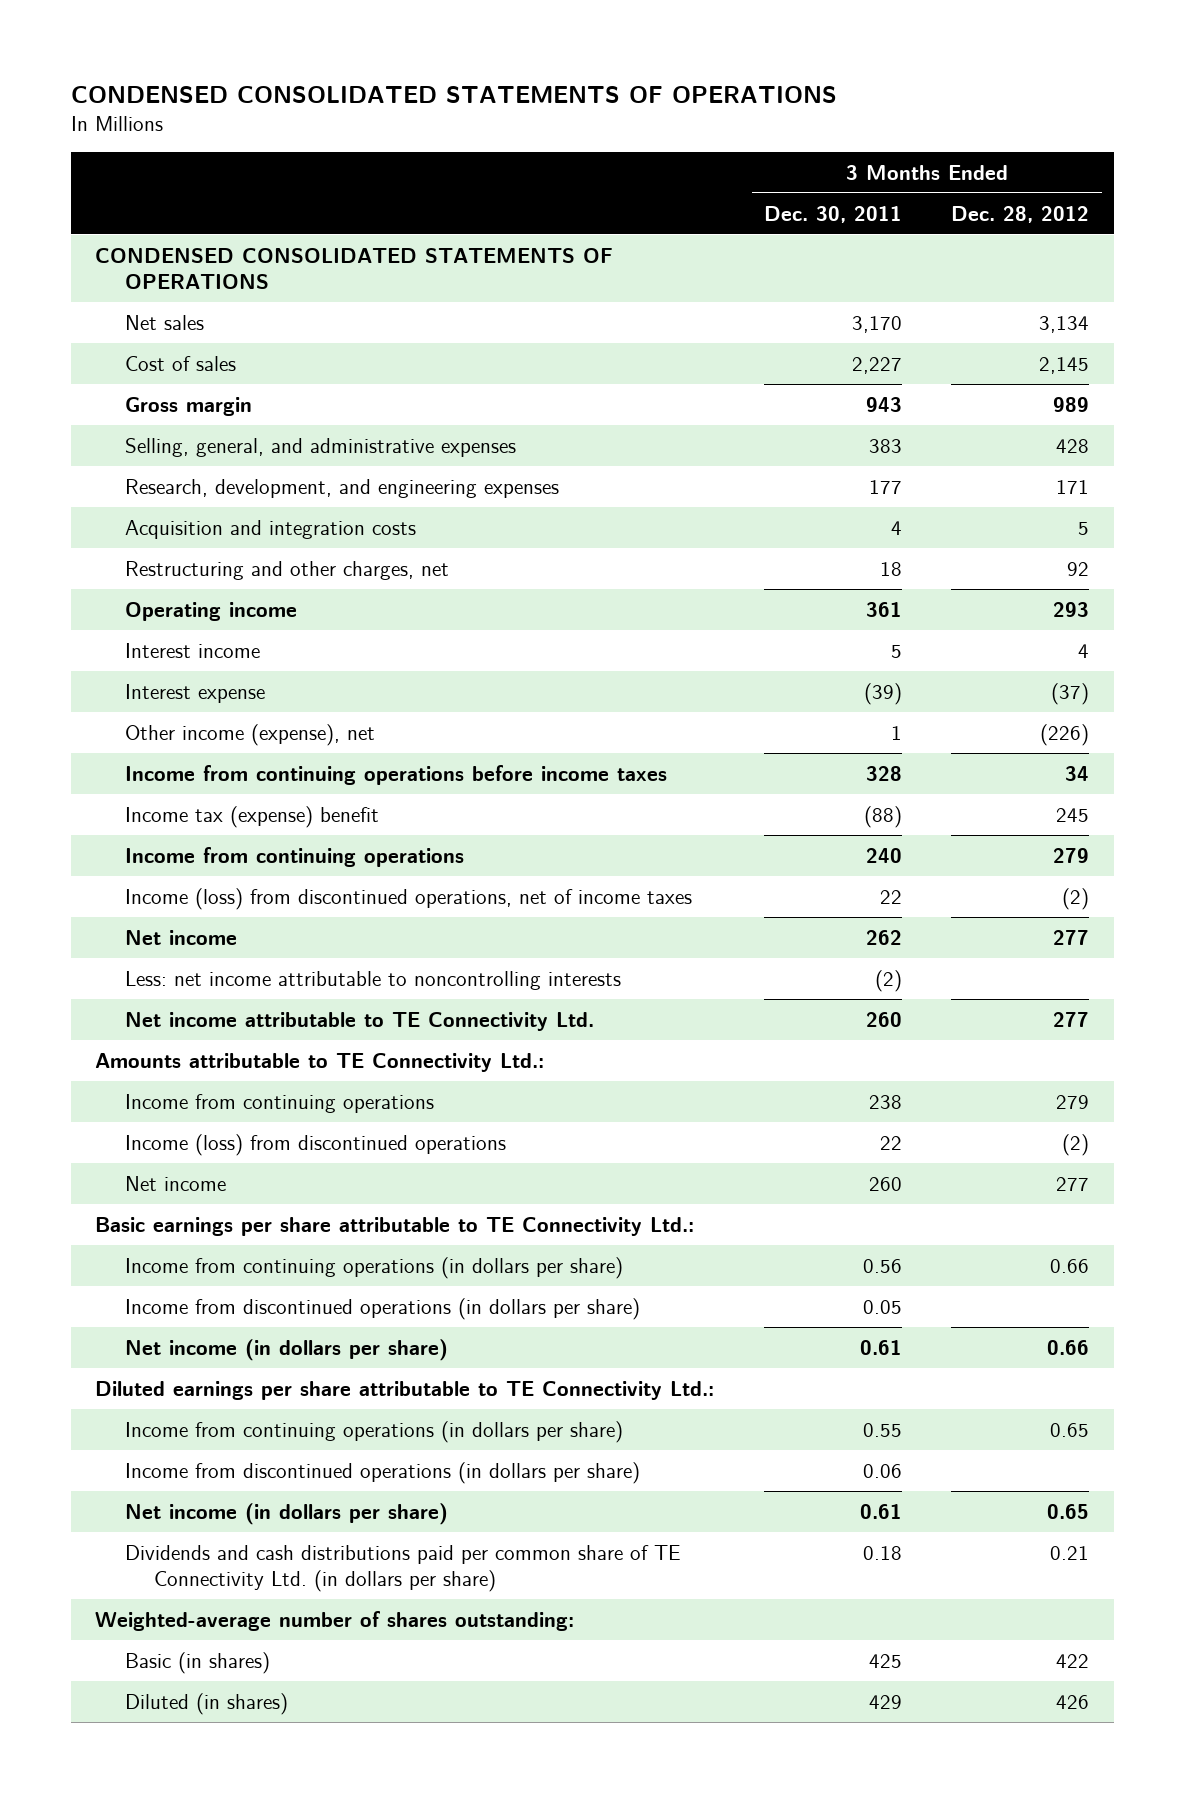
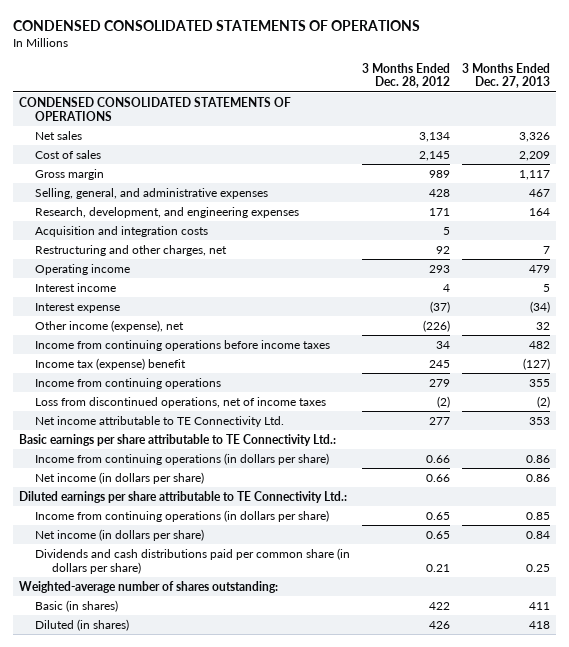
[763,205,902,223] Dec. 30, 2011 -> none
none -> [462,62,551,89] 3 Months Ended Dec. 27, 2013
[124,929,237,945] Net income -> none
[124,970,621,990] Less: net income attributable to noncontrolling interests -> none
[124,887,692,910] Income (loss) from discontinued operations, net of income taxes -> [35,396,327,408] Loss from discontinued operations, net of income taxes
[95,1052,545,1072] Amounts attributable to TE Connectivity Ltd.: -> none
[124,1093,434,1113] Income from continuing operations -> none
[124,1133,506,1156] Income (loss) from discontinued operations -> none
[124,1175,226,1191] Net income -> none
[124,1297,640,1320] Income from discontinued operations (in dollars per share) -> none
[124,1461,640,1484] Income from discontinued operations (in dollars per share) -> none
[124,1544,681,1592] Dividends and cash distributions paid per common share of TE Connectivity Ltd. (in dollars per share) -> [35,547,351,574] Dividends and cash distributions paid per common share (in dollars per share)

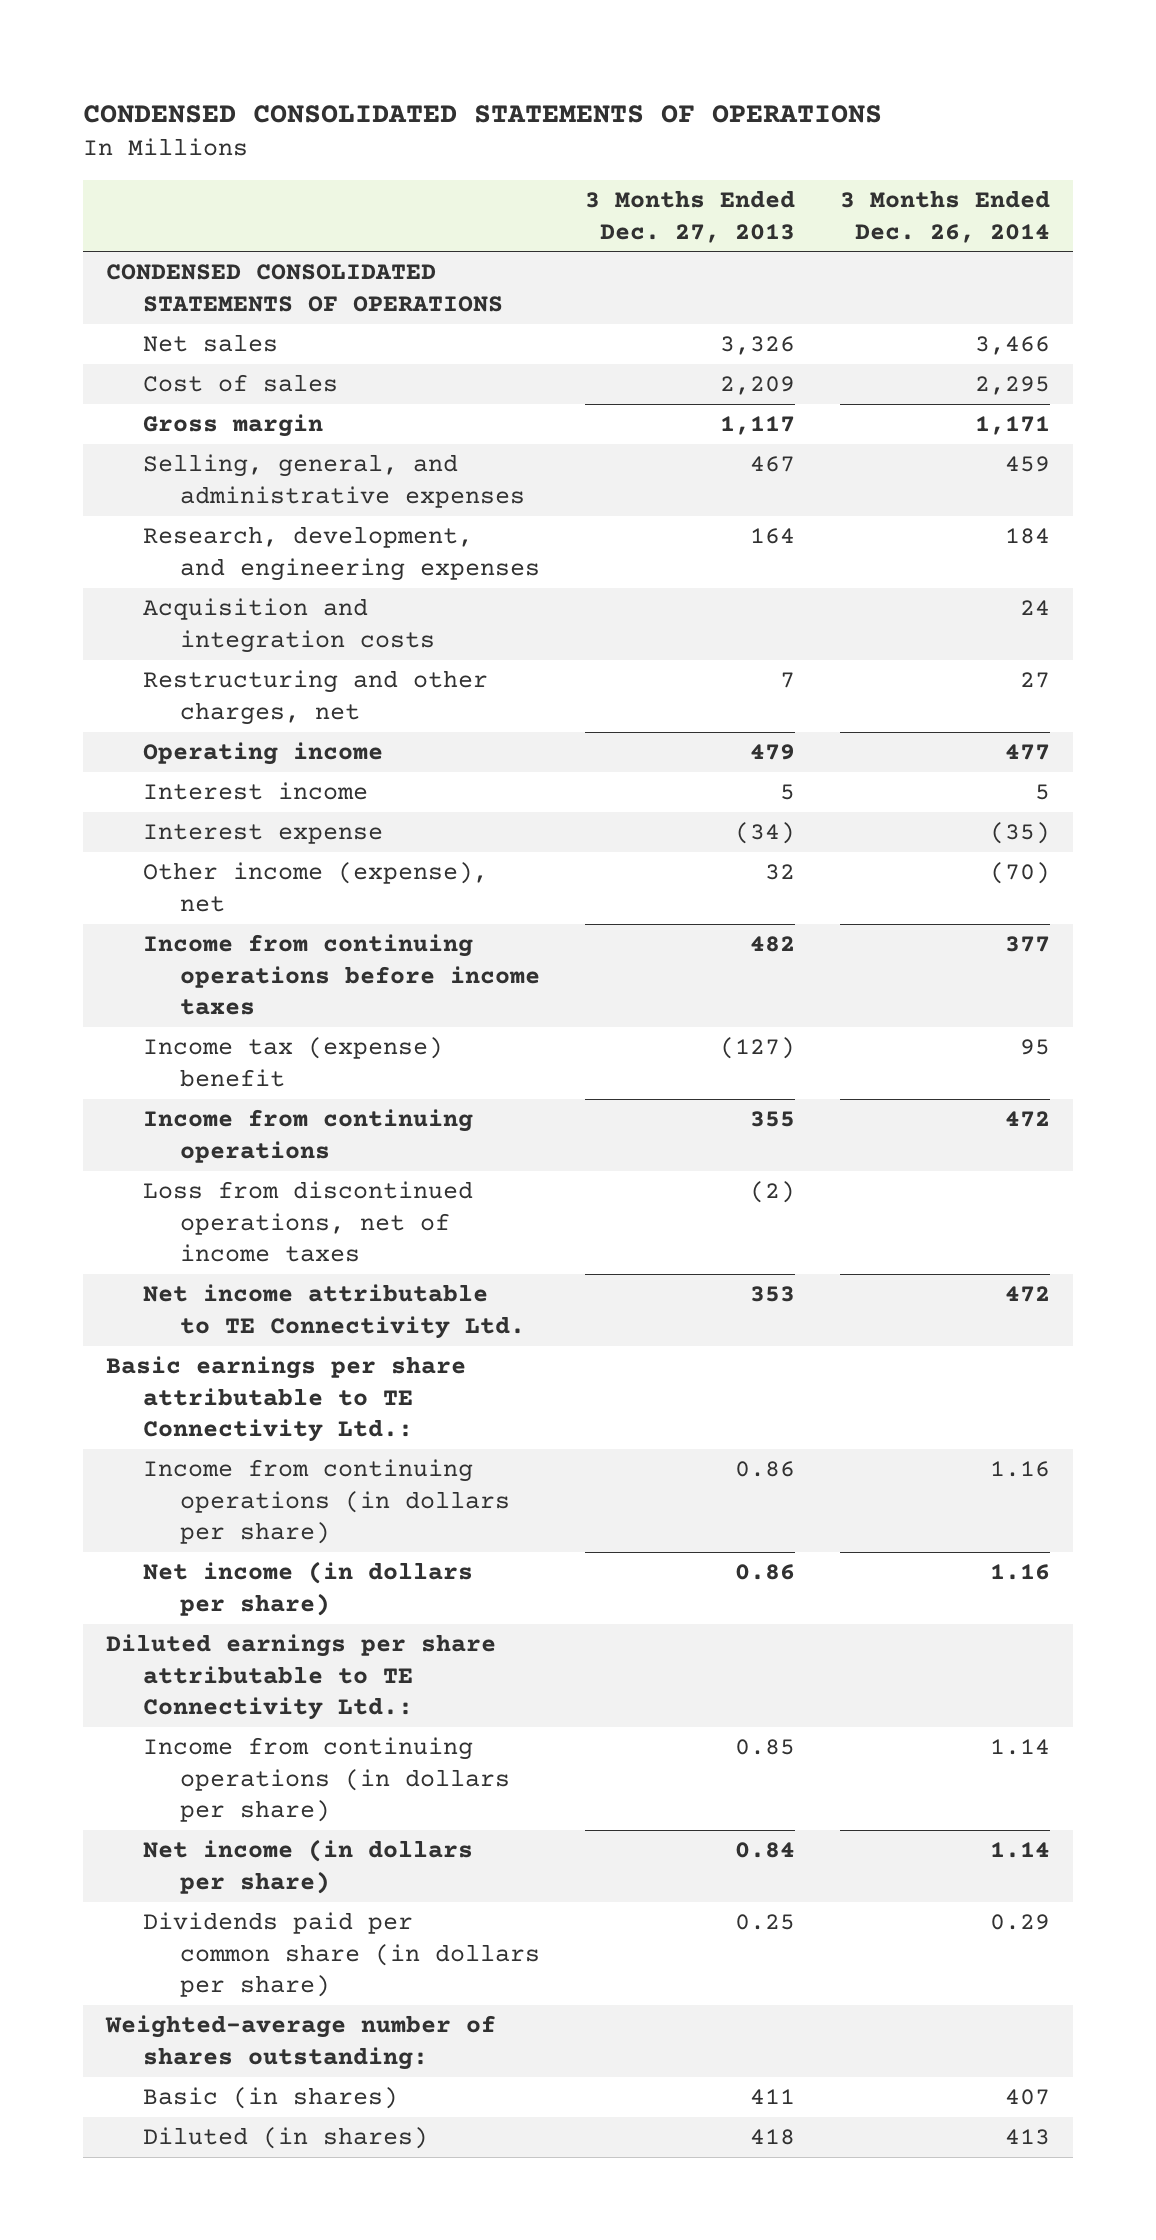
[362,62,451,89] 3 Months Ended Dec. 28, 2012 -> none
none -> [840,189,1051,243] 3 Months Ended Dec. 26, 2014
[35,547,351,574] Dividends and cash distributions paid per common share (in dollars per share) -> [142,1912,541,1998] Dividends paid per common share (in dollars per share)

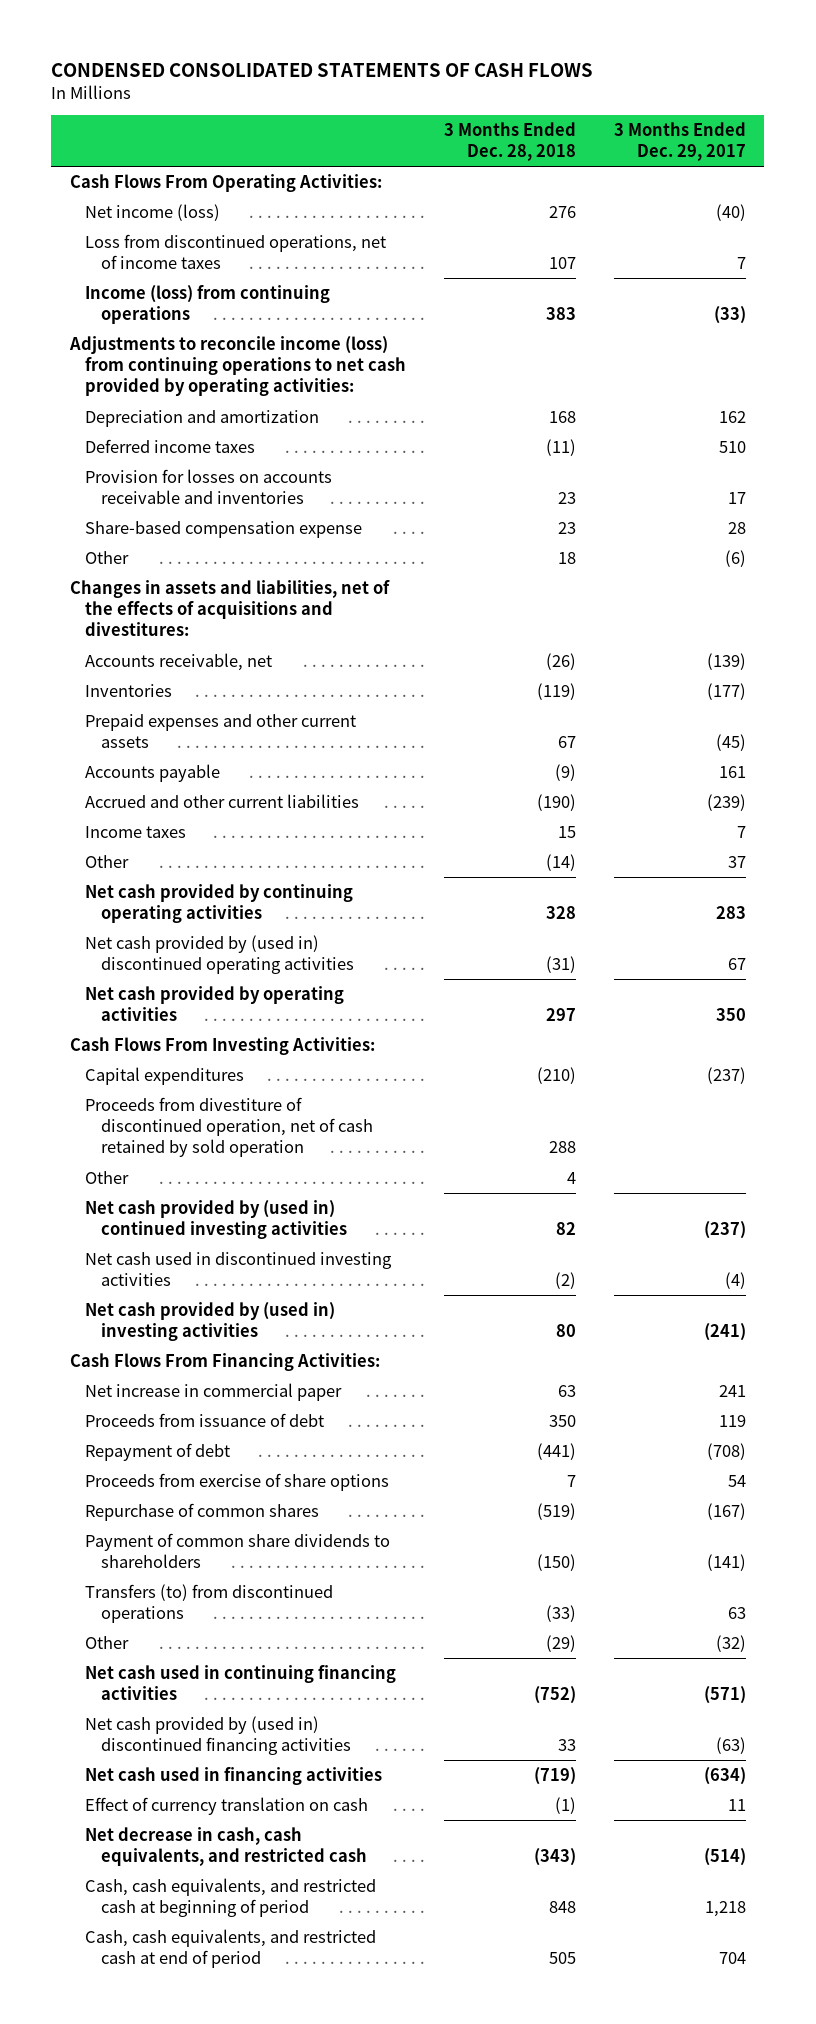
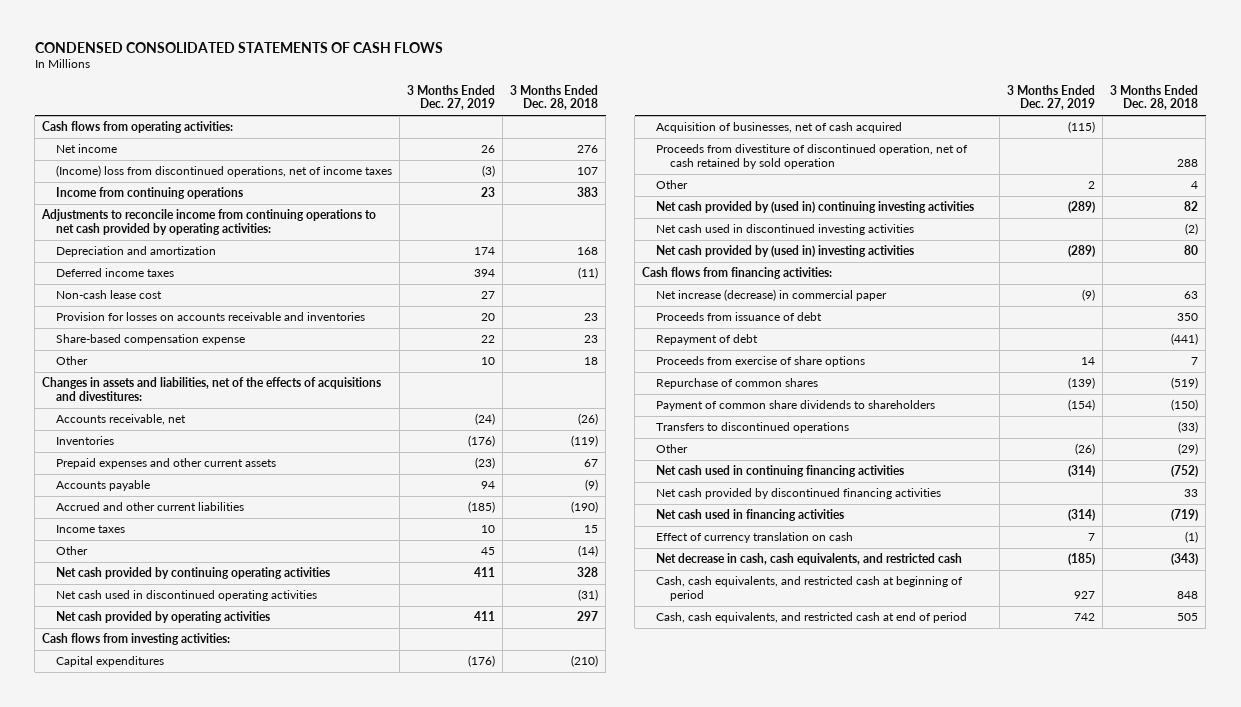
[613,122,746,162] 3 Months Ended Dec. 29, 2017 -> none
none -> [407,84,496,111] 3 Months Ended Dec. 27, 2019
[70,174,383,193] Cash Flows From Operating Activities: -> [42,121,234,134] Cash flows from operating activities:
[85,204,221,222] Net income (loss) -> [55,144,117,154] Net income
[85,234,387,270] Loss from discontinued operations, net of income taxes -> [55,165,392,178] (Income) loss from discontinued operations, net of income taxes
[85,285,331,325] Income (loss) from continuing operations -> [55,187,243,200] Income from continuing operations
[69,336,407,397] Adjustments to reconcile income (loss) from continuing operations to net cash provided by operating activities: -> [41,209,377,235] Adjustments to reconcile income from continuing operations to net cash provided by operating activities:
none -> [55,290,162,300] Non-cash lease cost
[85,935,354,975] Net cash provided by (used in) discontinued operating activities -> [55,590,317,602] Net cash used in discontinued operating activities
[70,1037,376,1056] Cash Flows From Investing Activities: -> [42,633,231,646] Cash flows from investing activities:
none -> [655,122,902,134] Acquisition of businesses, net of cash acquired
[85,1200,347,1240] Net cash provided by (used in) continued investing activities -> [655,201,974,214] Net cash provided by (used in) continuing investing activities
[70,1353,381,1372] Cash Flows From Financing Activities: -> [642,267,833,280] Cash flows from financing activities:
[85,1383,343,1402] Net increase in commercial paper -> [655,289,887,302] Net increase (decrease) in commercial paper
[85,1584,334,1624] Transfers (to) from discontinued operations -> [655,422,849,434] Transfers to discontinued operations
[85,1716,351,1756] Net cash provided by (used in) discontinued financing activities -> [655,488,941,500] Net cash provided by discontinued financing activities

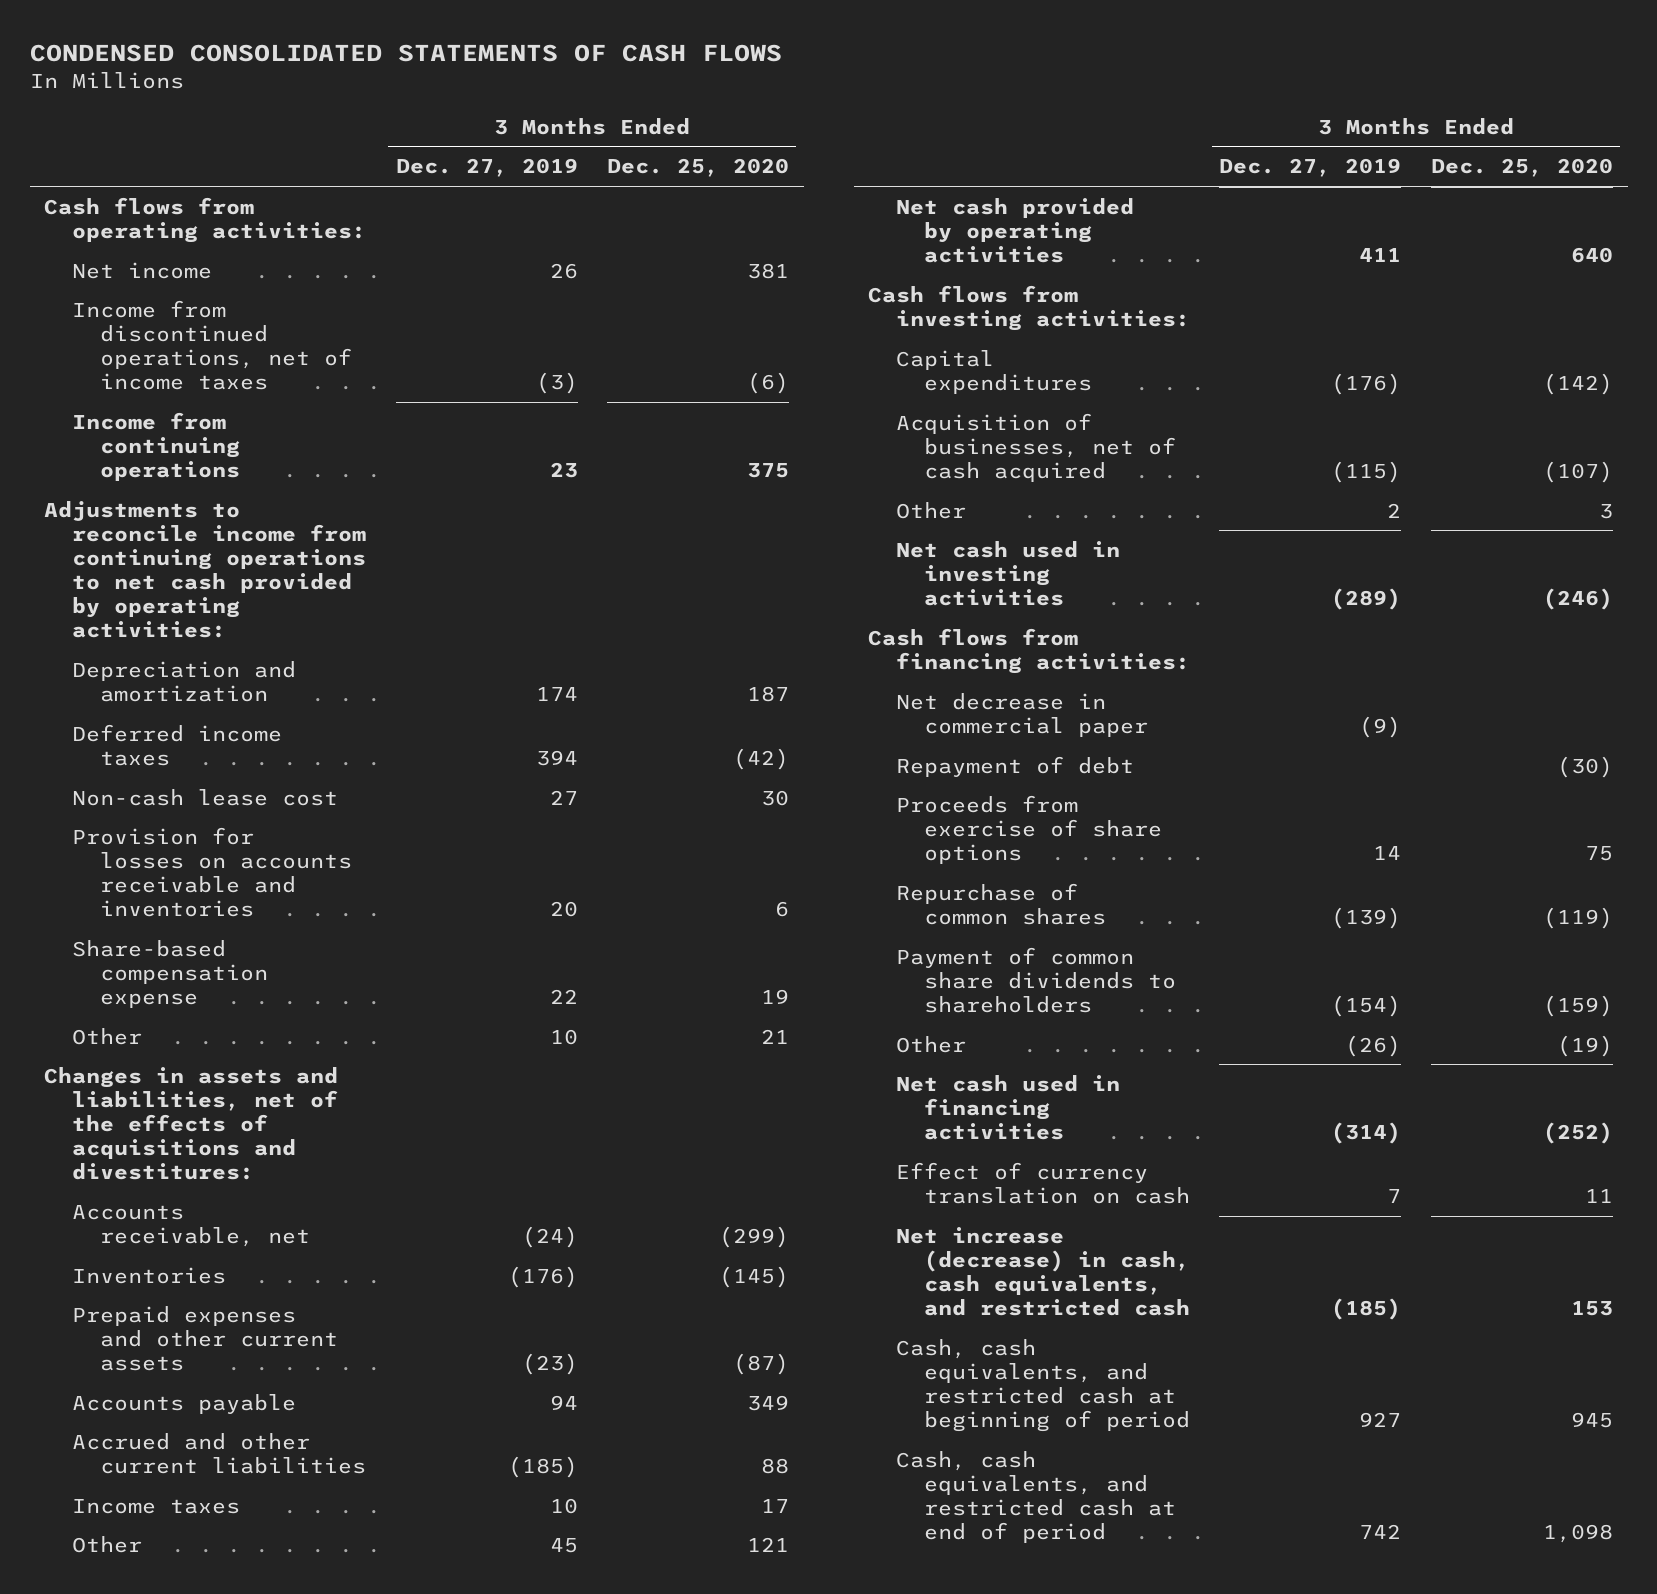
[510,84,599,111] 3 Months Ended Dec. 28, 2018 -> none
none -> [607,158,790,178] Dec. 25, 2020
[55,165,392,178] (Income) loss from discontinued operations, net of income taxes -> [72,299,353,391] Income from discontinued operations, net of income taxes
[55,567,330,580] Net cash provided by continuing operating activities -> none
[55,590,317,602] Net cash used in discontinued operating activities -> none
[655,144,968,169] Proceeds from divestiture of discontinued operation, net of cash retained by sold operation -> none
[655,201,974,214] Net cash provided by (used in) continuing investing activities -> none
[655,224,914,236] Net cash used in discontinued investing activities -> none
[655,245,914,258] Net cash provided by (used in) investing activities -> [896,540,1121,606] Net cash used in investing activities
[655,312,822,322] Proceeds from issuance of debt -> none
[655,289,887,302] Net increase (decrease) in commercial paper -> [896,692,1148,737] Net decrease in commercial paper
[655,422,849,434] Transfers to discontinued operations -> none
[655,465,904,478] Net cash used in continuing financing activities -> none
[655,488,941,500] Net cash provided by discontinued financing activities -> none
[655,553,962,566] Net decrease in cash, cash equivalents, and restricted cash -> [896,1226,1190,1317] Net increase (decrease) in cash, cash equivalents, and restricted cash

